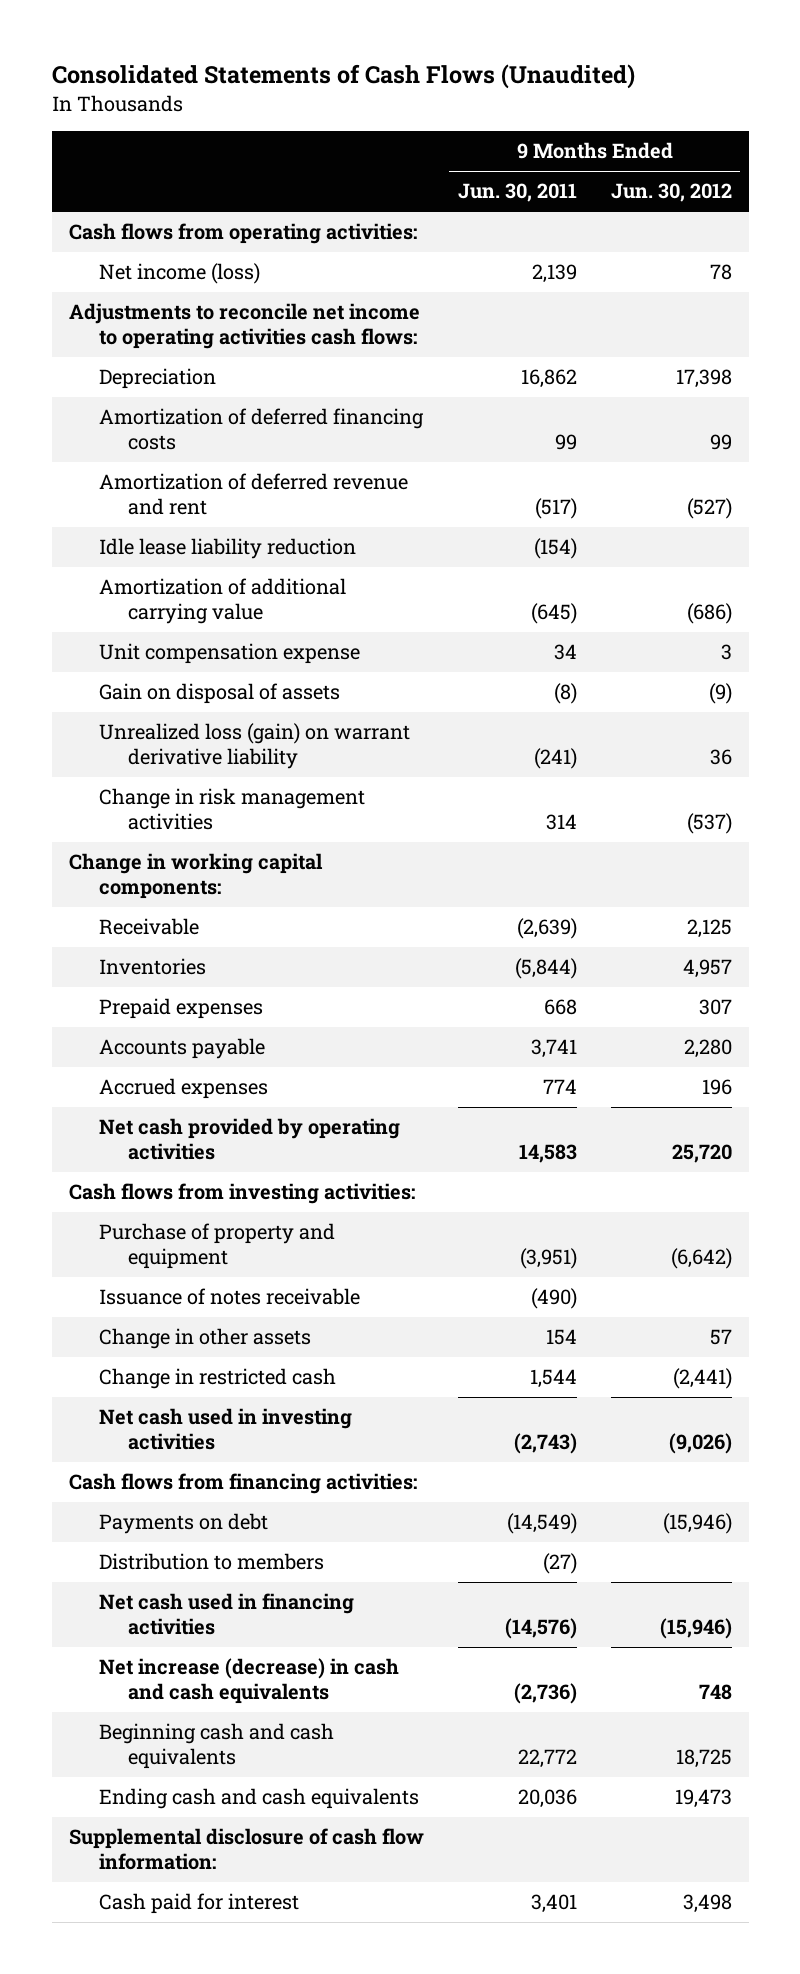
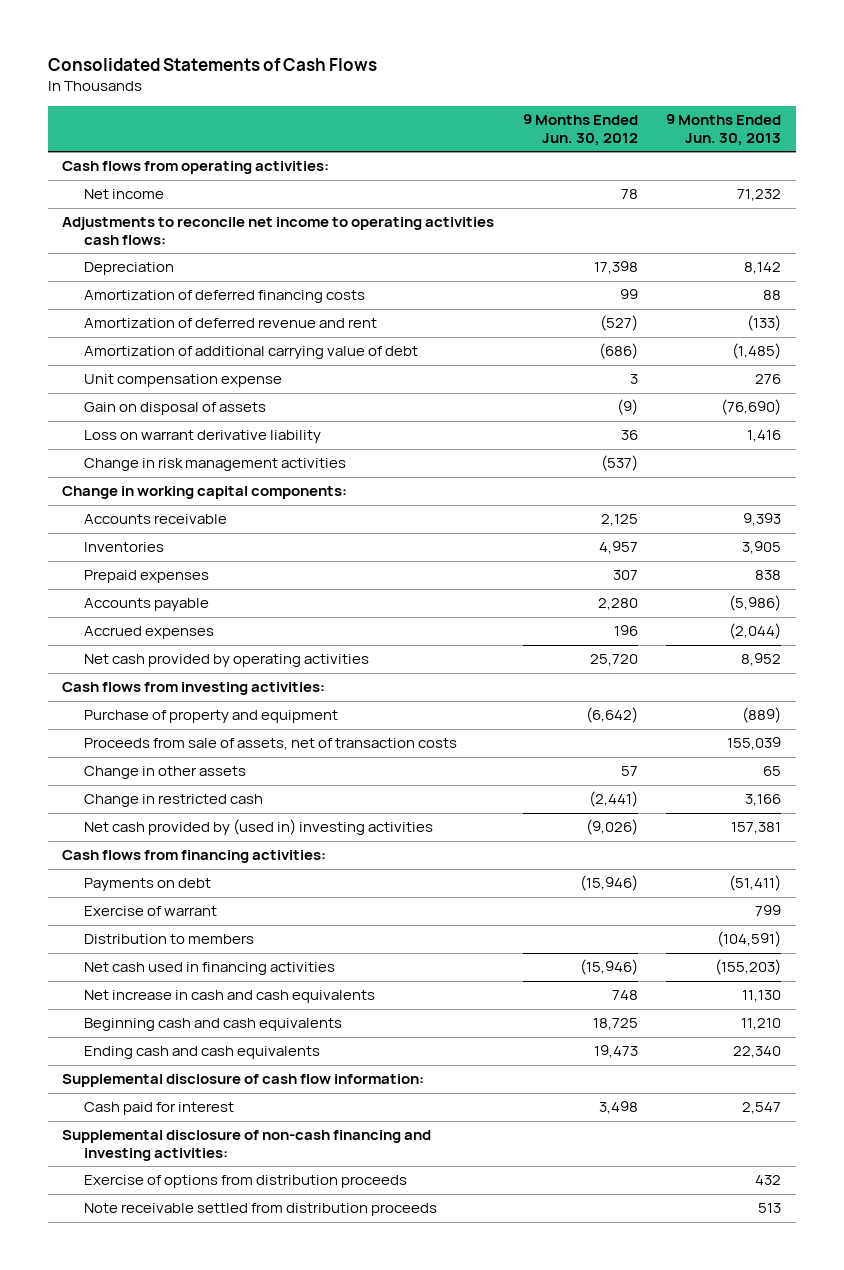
[51,64,635,90] Consolidated Statements of Cash Flows (Unaudited) -> [48,58,378,72] Consolidated Statements of Cash Flows
[457,183,577,203] Jun. 30, 2011 -> none
none -> [666,114,782,146] 9 Months Ended Jun. 30, 2013
[98,263,260,285] Net income (loss) -> [84,189,165,200] Net income
[98,538,356,560] Idle lease liability reduction -> none
[98,578,346,624] Amortization of additional carrying value -> [84,346,419,360] Amortization of additional carrying value of debt
[98,723,410,769] Unrealized loss (gain) on warrant derivative liability -> [84,430,322,444] Loss on warrant derivative liability
[98,918,199,936] Receivable -> [84,514,228,525] Accounts receivable
[98,1288,360,1306] Issuance of notes receivable -> none
none -> [84,738,458,751] Proceeds from sale of assets, net of transaction costs
[98,1408,352,1450] Net cash used in investing activities -> [84,819,434,836] Net cash provided by (used in) investing activities
none -> [84,906,218,917] Exercise of warrant
[98,1658,399,1704] Net increase (decrease) in cash and cash equivalents -> [84,990,376,1004] Net increase in cash and cash equivalents
none -> [62,1130,432,1161] Supplemental disclosure of non-cash financing and investing activities:
none -> [84,1175,408,1189] Exercise of options from distribution proceeds
none -> [84,1203,438,1217] Note receivable settled from distribution proceeds

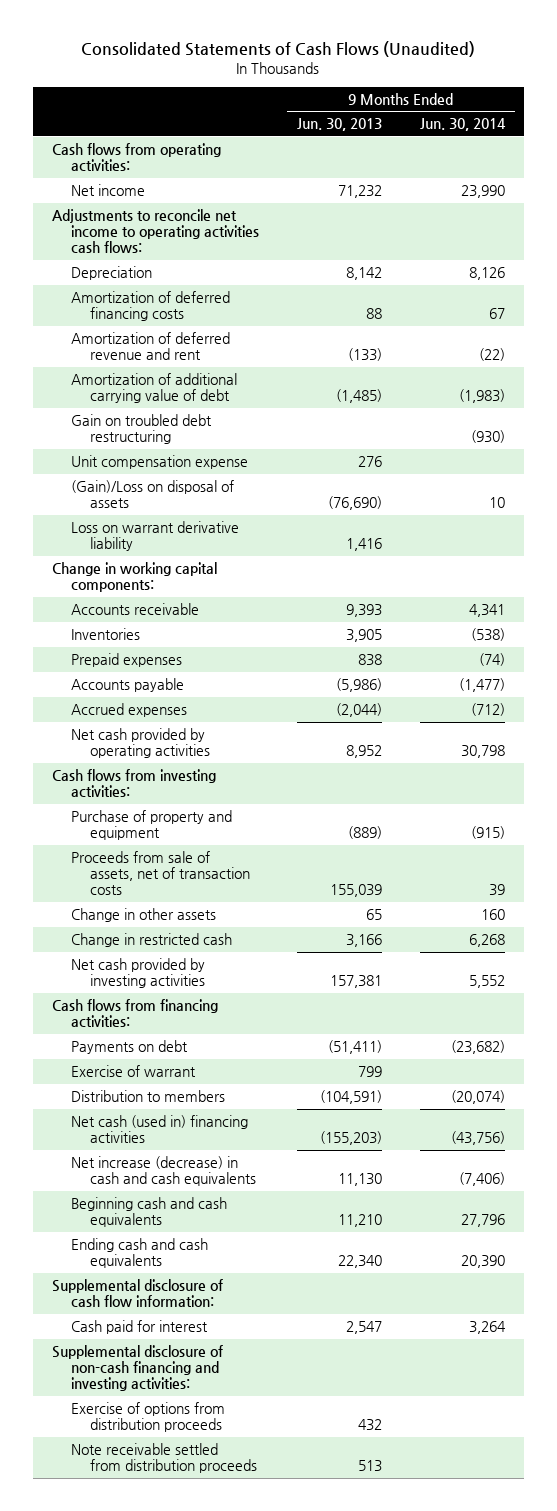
[48,58,378,72] Consolidated Statements of Cash Flows -> [81,41,476,58] Consolidated Statements of Cash Flows (Unaudited)
[522,114,638,146] 9 Months Ended Jun. 30, 2012 -> none
none -> [420,118,507,132] Jun. 30, 2014
none -> [70,414,212,445] Gain on troubled debt restructuring
[84,402,267,416] Gain on disposal of assets -> [70,480,234,509] (Gain)/Loss on disposal of assets
[84,458,347,472] Change in risk management activities -> none
[84,819,434,836] Net cash provided by (used in) investing activities -> [70,958,206,989] Net cash provided by investing activities
[84,962,336,976] Net cash used in financing activities -> [70,1115,248,1144] Net cash (used in) financing activities
[84,990,376,1004] Net increase in cash and cash equivalents -> [70,1156,257,1187] Net increase (decrease) in cash and cash equivalents

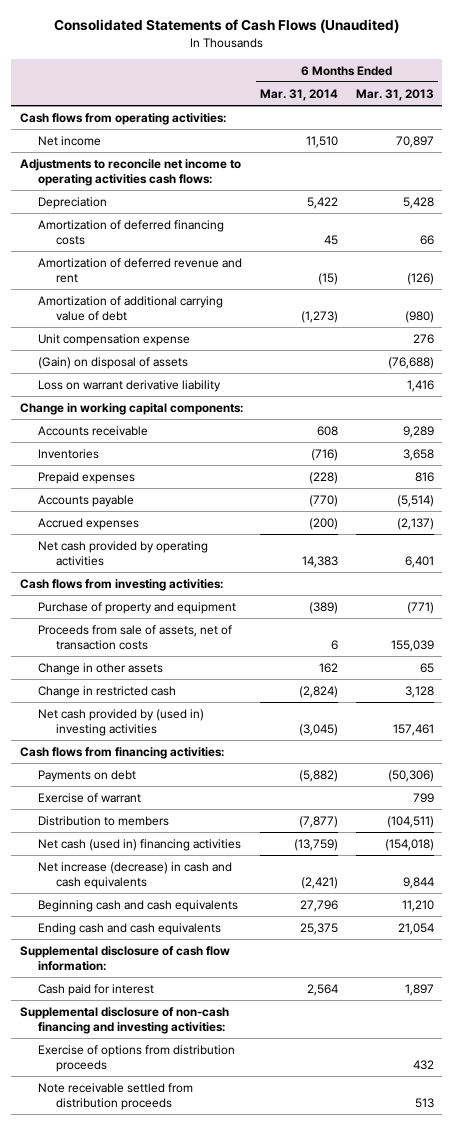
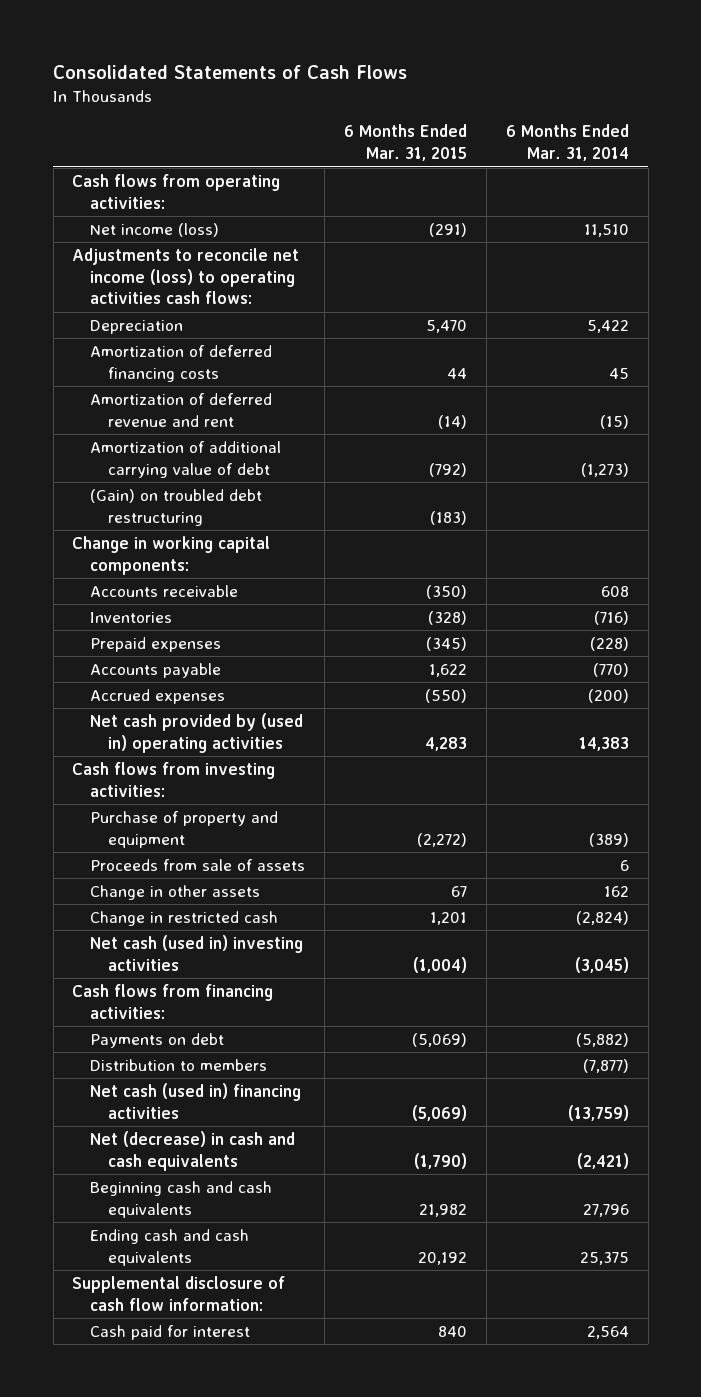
[53,19,399,34] Consolidated Statements of Cash Flows (Unaudited) -> [53,65,408,80] Consolidated Statements of Cash Flows
[355,88,434,101] Mar. 31, 2013 -> none
none -> [344,124,468,162] 6 Months Ended Mar. 31, 2015
[37,135,101,146] Net income -> [90,222,220,237] Net income (loss)
[19,158,241,187] Adjustments to reconcile net income to operating activities cash flows: -> [72,247,300,305] Adjustments to reconcile net income (loss) to operating activities cash flows:
[37,333,190,346] Unit compensation expense -> none
[37,356,188,369] (Gain) on disposal of assets -> none
[37,379,221,392] Loss on warrant derivative liability -> none
none -> [90,488,263,526] (Gain) on troubled debt restructuring
[37,540,208,567] Net cash provided by operating activities -> [90,712,304,753] Net cash provided by (used in) operating activities
[37,624,232,651] Proceeds from sale of assets, net of transaction costs -> [90,858,306,871] Proceeds from sale of assets
[37,708,204,737] Net cash provided by (used in) investing activities -> [90,934,304,971] Net cash (used in) investing activities
[37,792,141,803] Exercise of warrant -> none
[37,861,232,890] Net increase (decrease) in cash and cash equivalents -> [90,1130,296,1171] Net (decrease) in cash and cash equivalents
[19,1006,229,1035] Supplemental disclosure of non-cash financing and investing activities: -> none
[37,1044,235,1073] Exercise of options from distribution proceeds -> none
[37,1082,193,1111] Note receivable settled from distribution proceeds -> none

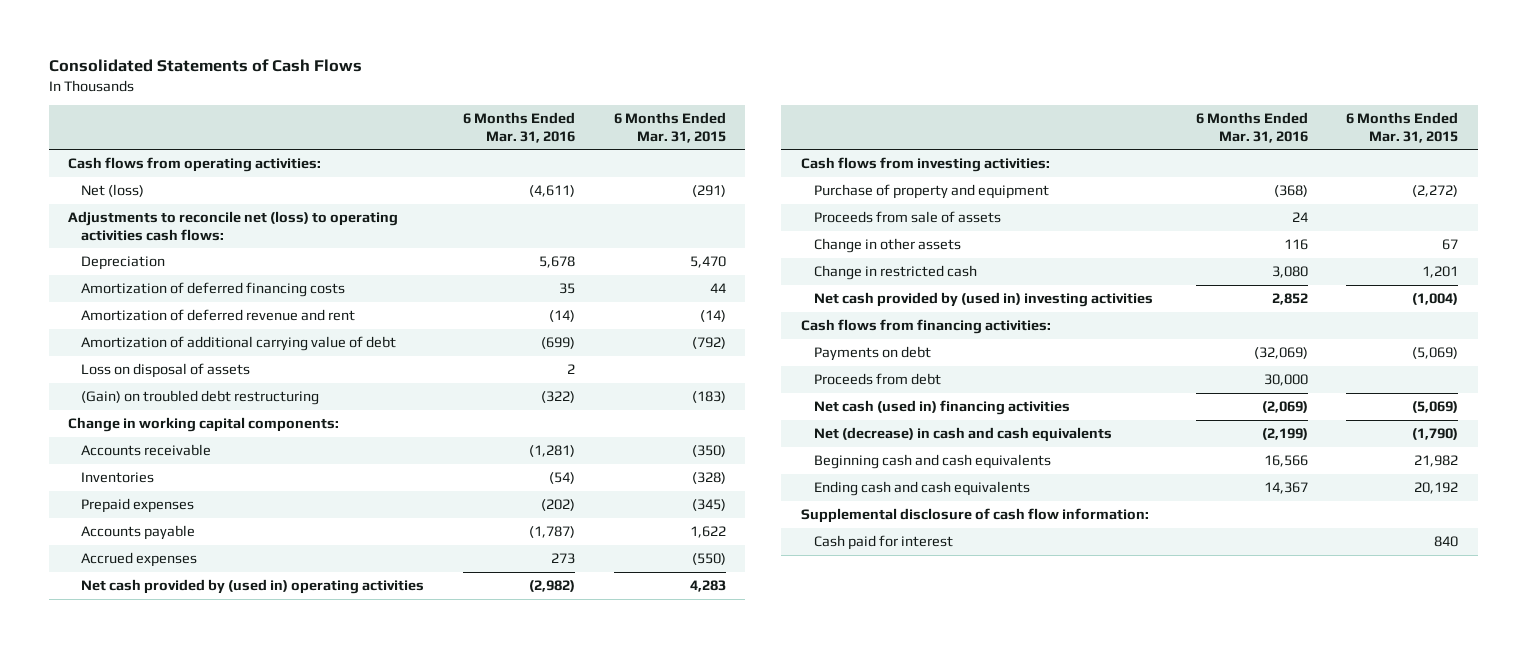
[505,124,629,162] 6 Months Ended Mar. 31, 2014 -> none
none -> [463,112,576,143] 6 Months Ended Mar. 31, 2016
[90,222,220,237] Net income (loss) -> [81,184,145,198] Net (loss)
[72,247,300,305] Adjustments to reconcile net income (loss) to operating activities cash flows: -> [68,211,399,241] Adjustments to reconcile net (loss) to operating activities cash flows:
none -> [81,363,251,379] Loss on disposal of assets
[90,934,304,971] Net cash (used in) investing activities -> [813,292,1153,308] Net cash provided by (used in) investing activities
[90,1058,268,1071] Distribution to members -> none
none -> [813,373,941,386] Proceeds from debt

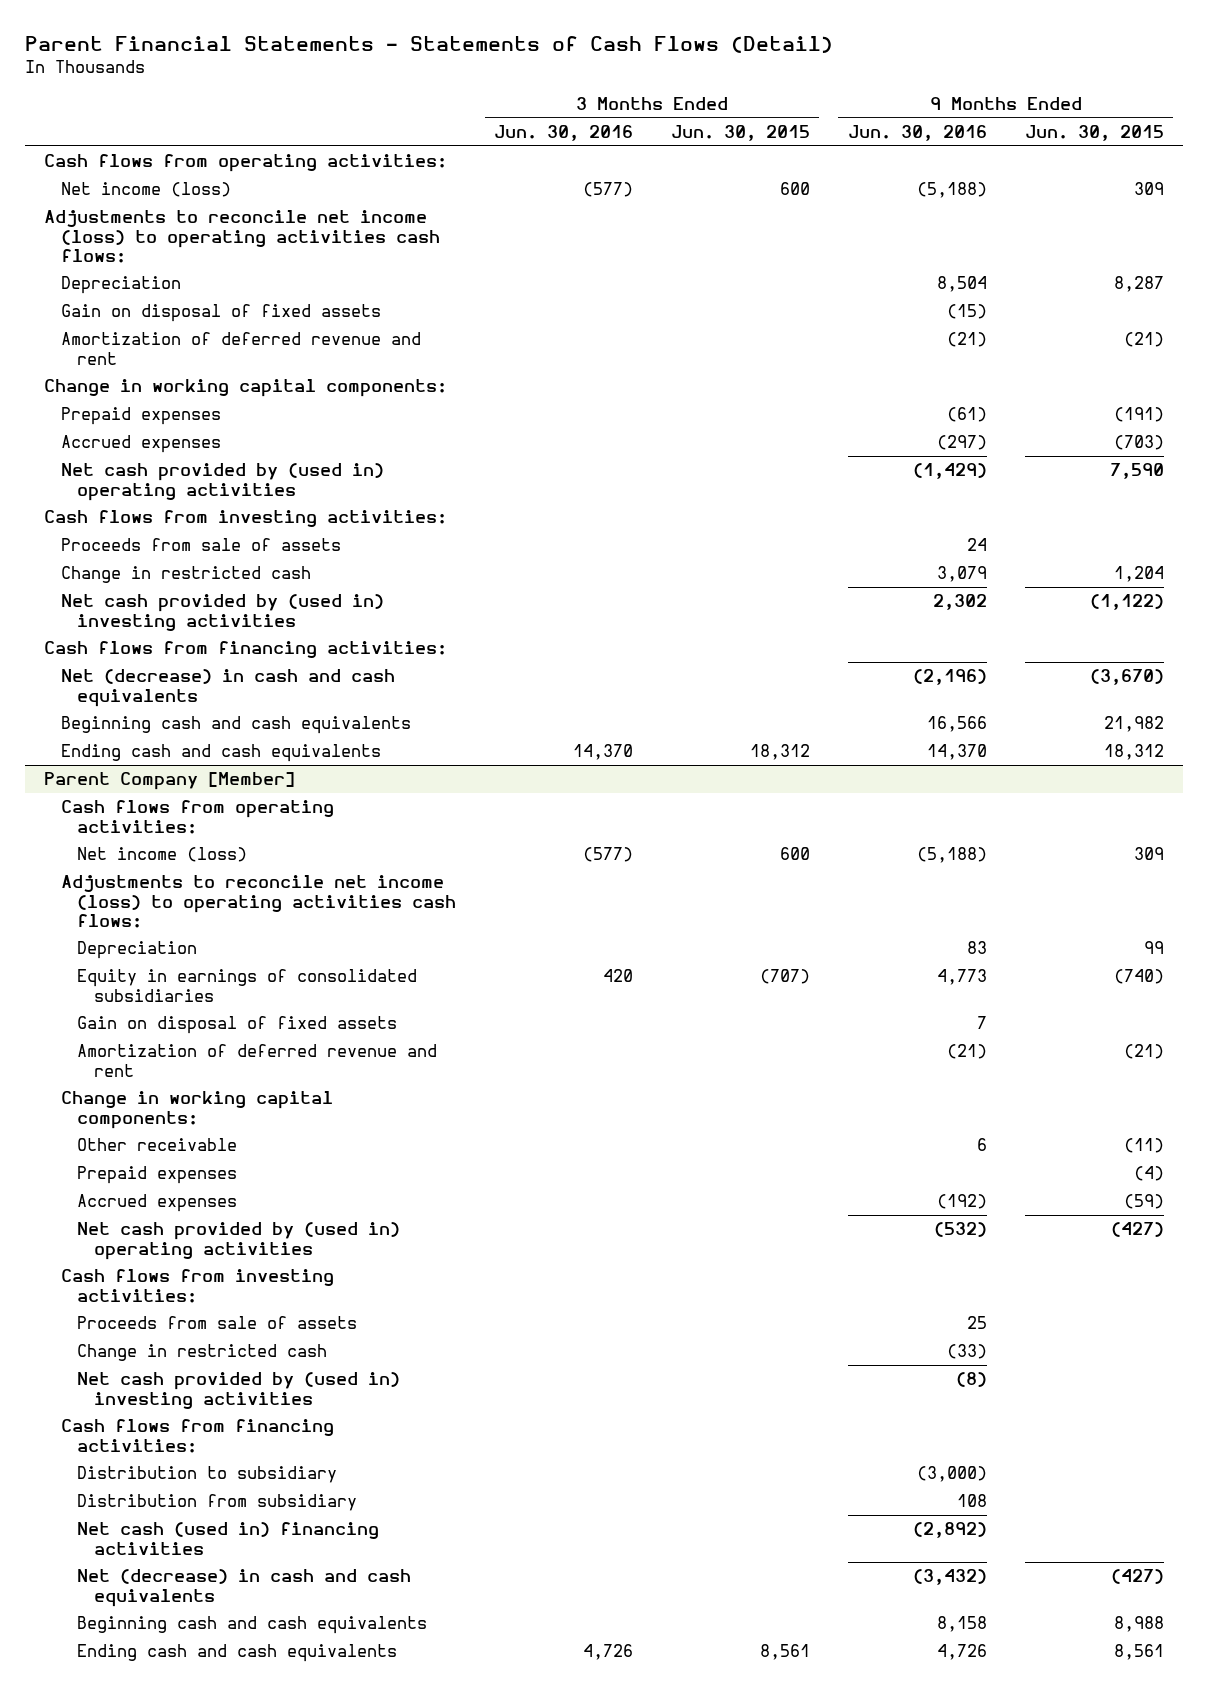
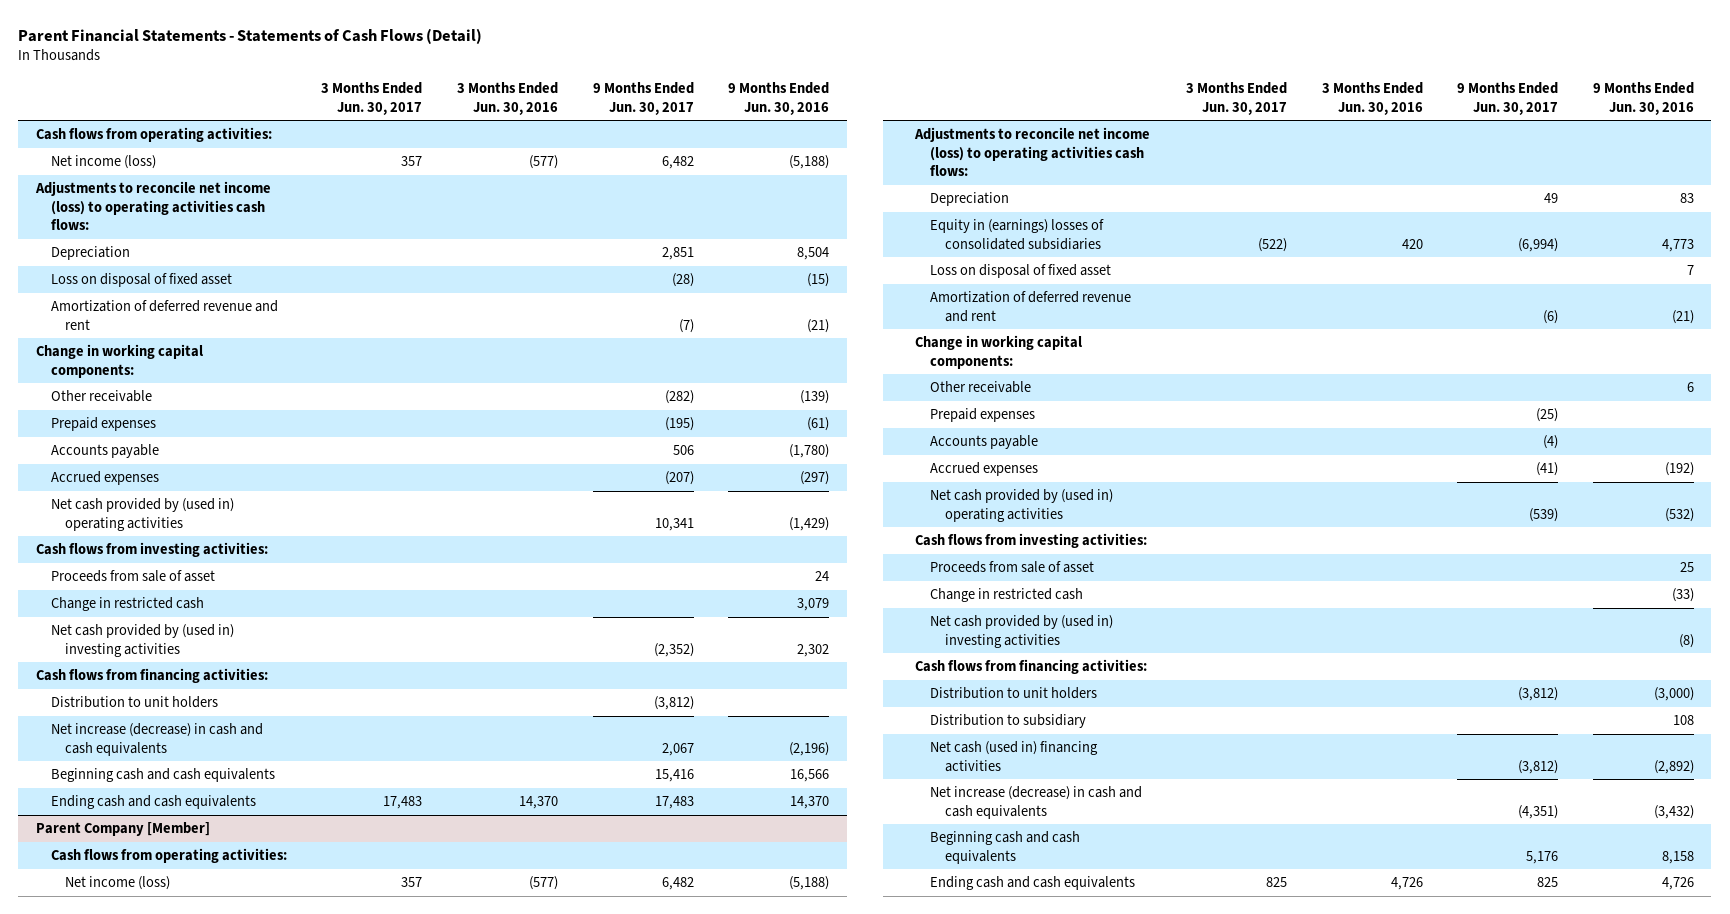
[670,125,810,142] Jun. 30, 2015 -> none
[1024,125,1164,142] Jun. 30, 2015 -> none
none -> [321,82,423,115] 3 Months Ended Jun. 30, 2017
none -> [592,82,694,115] 9 Months Ended Jun. 30, 2017
[60,304,381,323] Gain on disposal of fixed assets -> [50,273,232,288] Loss on disposal of fixed asset
none -> [50,390,152,403] Other receivable
none -> [50,444,159,459] Accounts payable
[60,538,341,552] Proceeds from sale of assets -> [50,570,215,583] Proceeds from sale of asset
none -> [50,696,218,709] Distribution to unit holders
[60,669,395,707] Net (decrease) in cash and cash equivalents -> [50,723,263,756] Net increase (decrease) in cash and cash equivalents
[77,969,418,1002] Equity in earnings of consolidated subsidiaries -> [930,219,1105,250] Equity in (earnings) losses of consolidated subsidiaries
[77,1016,398,1035] Gain on disposal of fixed assets -> [930,264,1112,279] Loss on disposal of fixed asset
none -> [930,435,1039,450] Accounts payable
[77,1316,358,1330] Proceeds from sale of assets -> [930,561,1095,574] Proceeds from sale of asset
[77,1494,358,1512] Distribution from subsidiary -> none
none -> [930,687,1098,700] Distribution to unit holders
[916,1466,987,1483] (3,000) -> [1673,715,1695,726] 108
[77,1569,412,1607] Net (decrease) in cash and cash equivalents -> [930,786,1143,819] Net increase (decrease) in cash and cash equivalents

